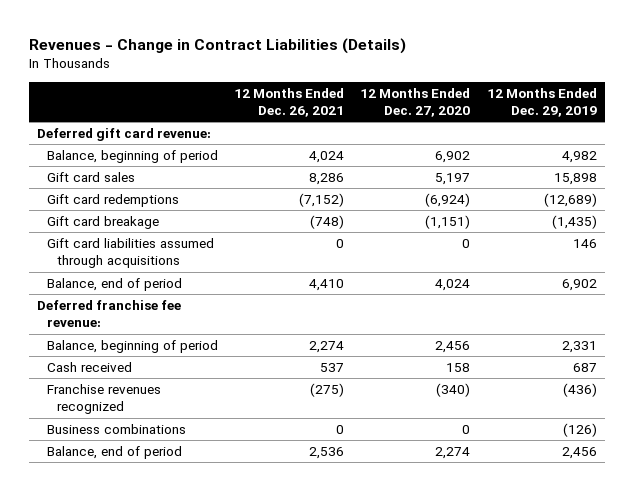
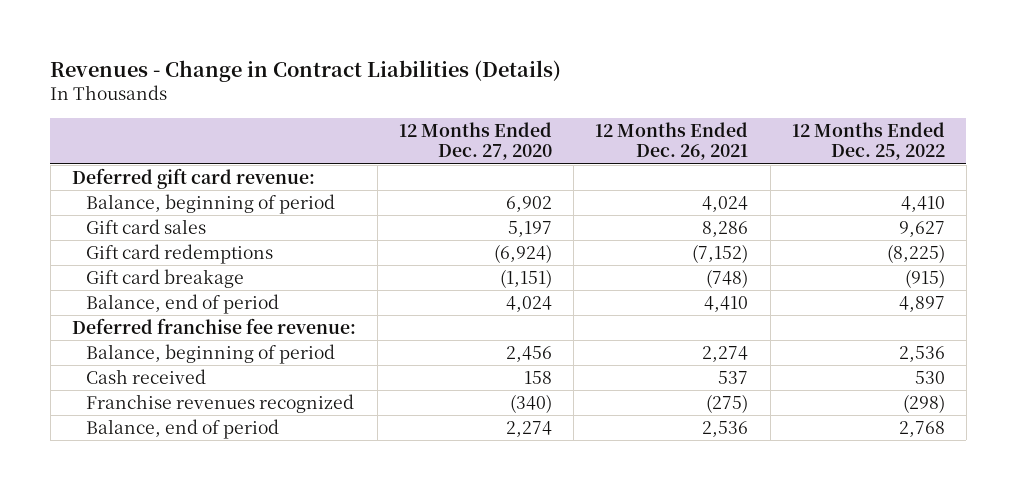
[486,87,597,117] 12 Months Ended Dec. 29, 2019 -> none
none -> [791,121,945,161] 12 Months Ended Dec. 25, 2022
[47,237,215,269] Gift card liabilities assumed through acquisitions -> none
[47,423,187,434] Business combinations -> none

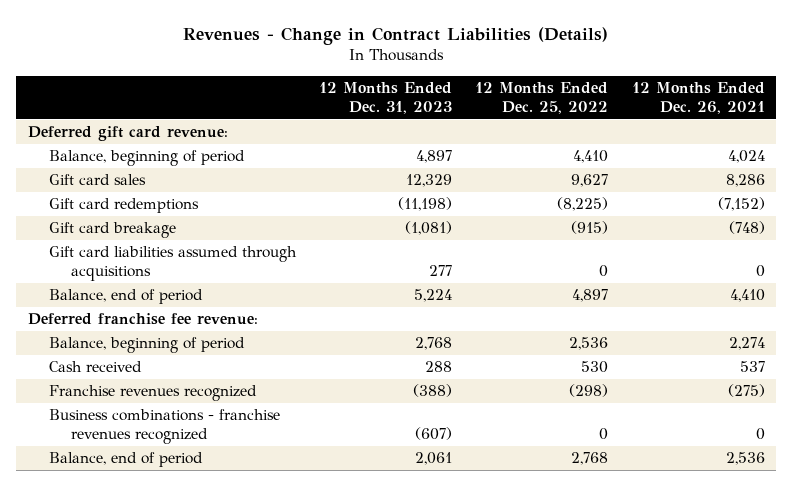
[399,121,553,161] 12 Months Ended Dec. 27, 2020 -> none
none -> [319,81,453,115] 12 Months Ended Dec. 31, 2023
none -> [49,246,298,282] Gift card liabilities assumed through acquisitions
none -> [49,409,281,445] Business combinations - franchise revenues recognized

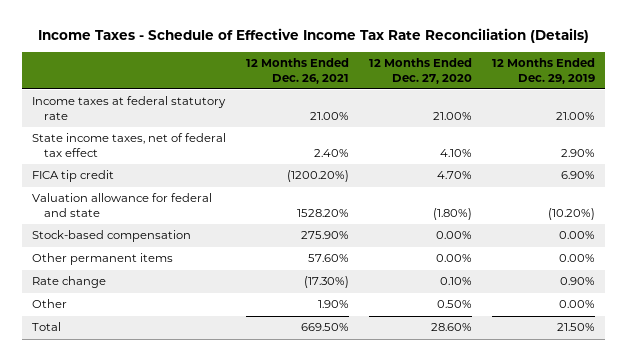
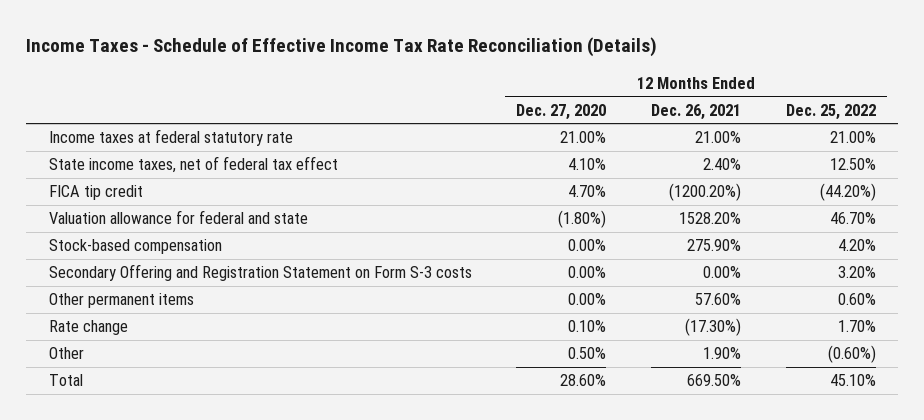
[492,58,596,84] 12 Months Ended Dec. 29, 2019 -> none
none -> [785,103,876,120] Dec. 25, 2022
none -> [48,264,472,282] Secondary Offering and Registration Statement on Form S-3 costs

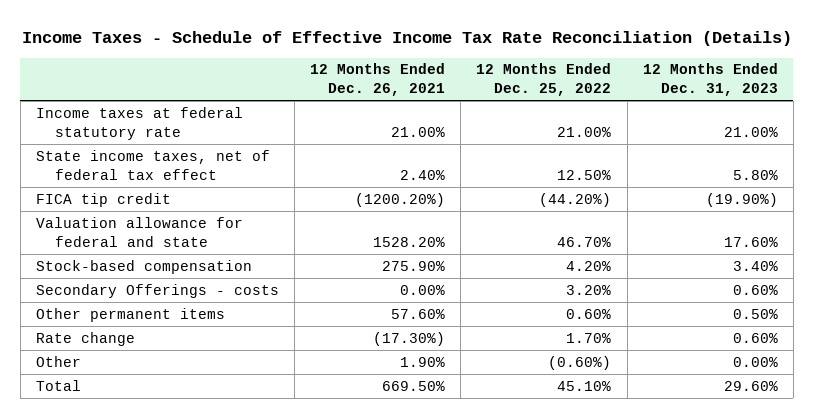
[516,103,607,120] Dec. 27, 2020 -> none
none -> [642,63,778,97] 12 Months Ended Dec. 31, 2023
[48,264,472,282] Secondary Offering and Registration Statement on Form S-3 costs -> [35,283,279,298] Secondary Offerings - costs

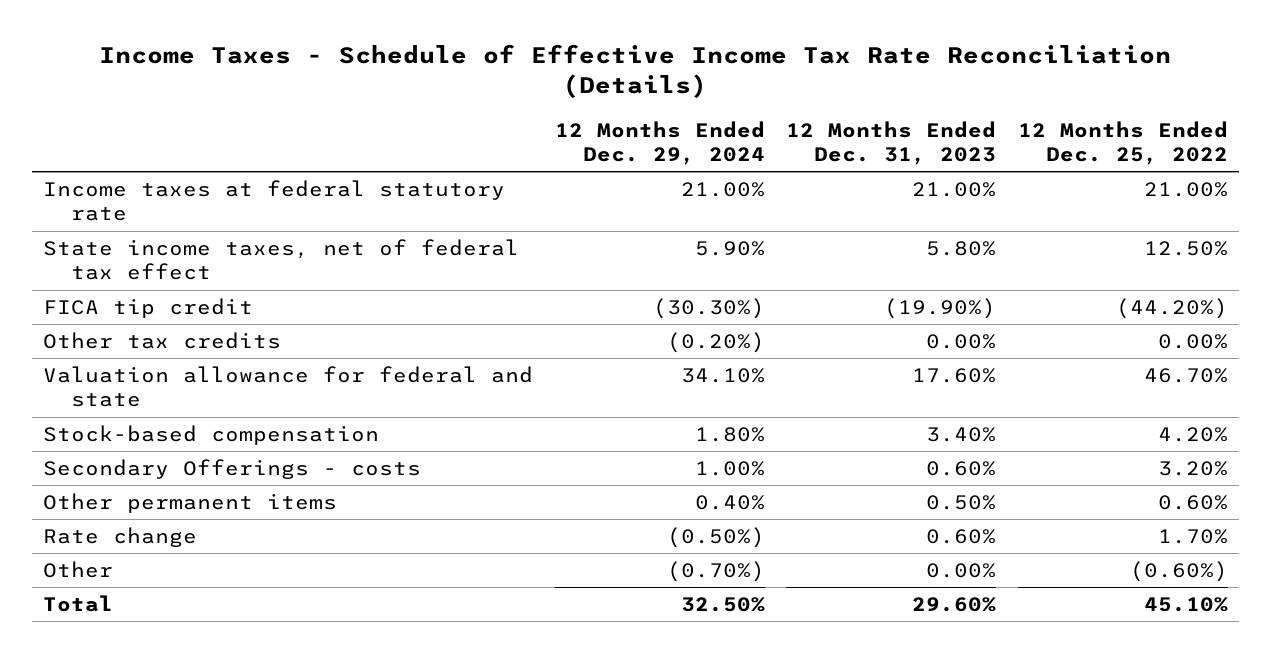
[310,63,446,97] 12 Months Ended Dec. 26, 2021 -> none
none -> [554,120,765,165] 12 Months Ended Dec. 29, 2024
none -> [43,331,282,349] Other tax credits

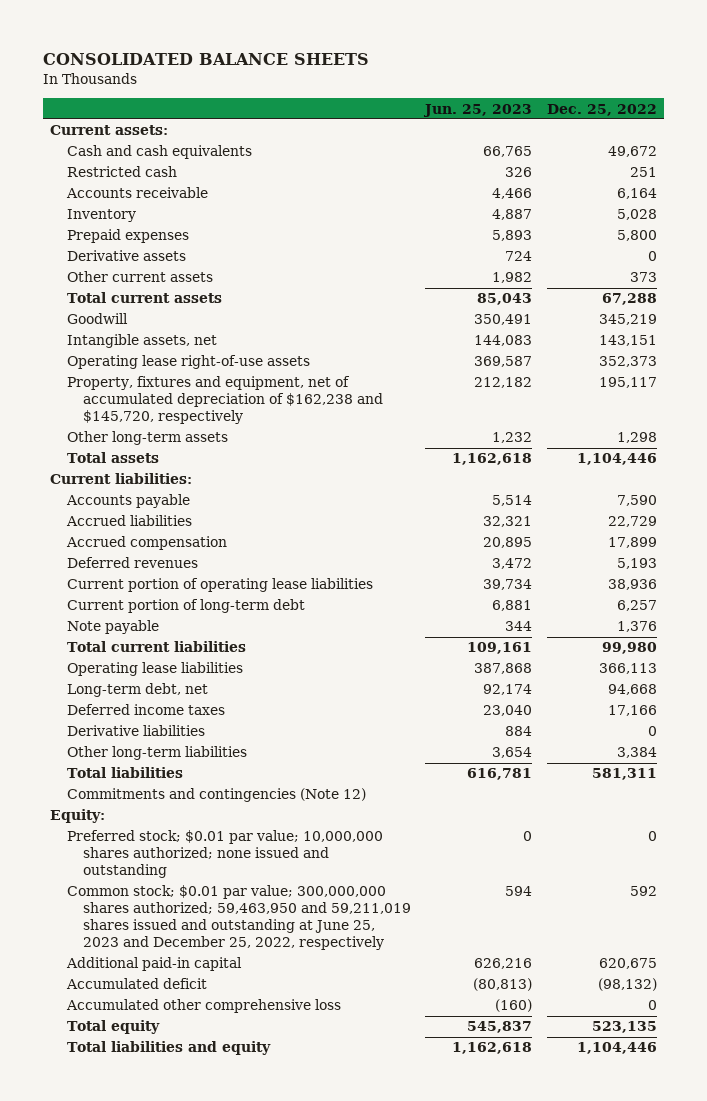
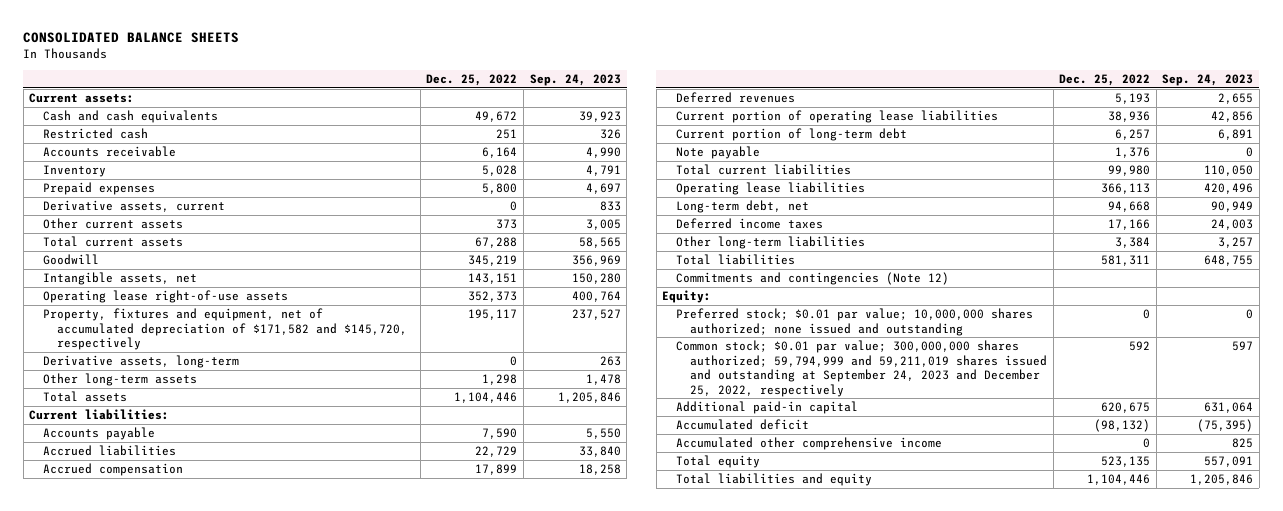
[423,103,533,117] Jun. 25, 2023 -> none
none -> [529,73,621,86] Sep. 24, 2023
[66,250,186,262] Derivative assets -> [43,200,226,213] Derivative assets, current
[66,376,383,425] Property, fixtures and equipment, net of accumulated depreciation of $162,238 and $145,720, respectively -> [43,308,408,351] Property, fixtures and equipment, net of accumulated depreciation of $171,582 and $145,720, respectively
none -> [43,355,240,369] Derivative assets, long-term
[66,725,205,737] Derivative liabilities -> none
[66,885,411,951] Common stock; $0.01 par value; 300,000,000 shares authorized; 59,463,950 and 59,211,019 shares issued and outstanding at June 25, 2023 and December 25, 2022, respectively -> [676,340,1048,397] Common stock; $0.01 par value; 300,000,000 shares authorized; 59,794,999 and 59,211,019 shares issued and outstanding at September 24, 2023 and December 25, 2022, respectively
[65,999,341,1014] Accumulated other comprehensive loss -> [676,437,943,451] Accumulated other comprehensive income

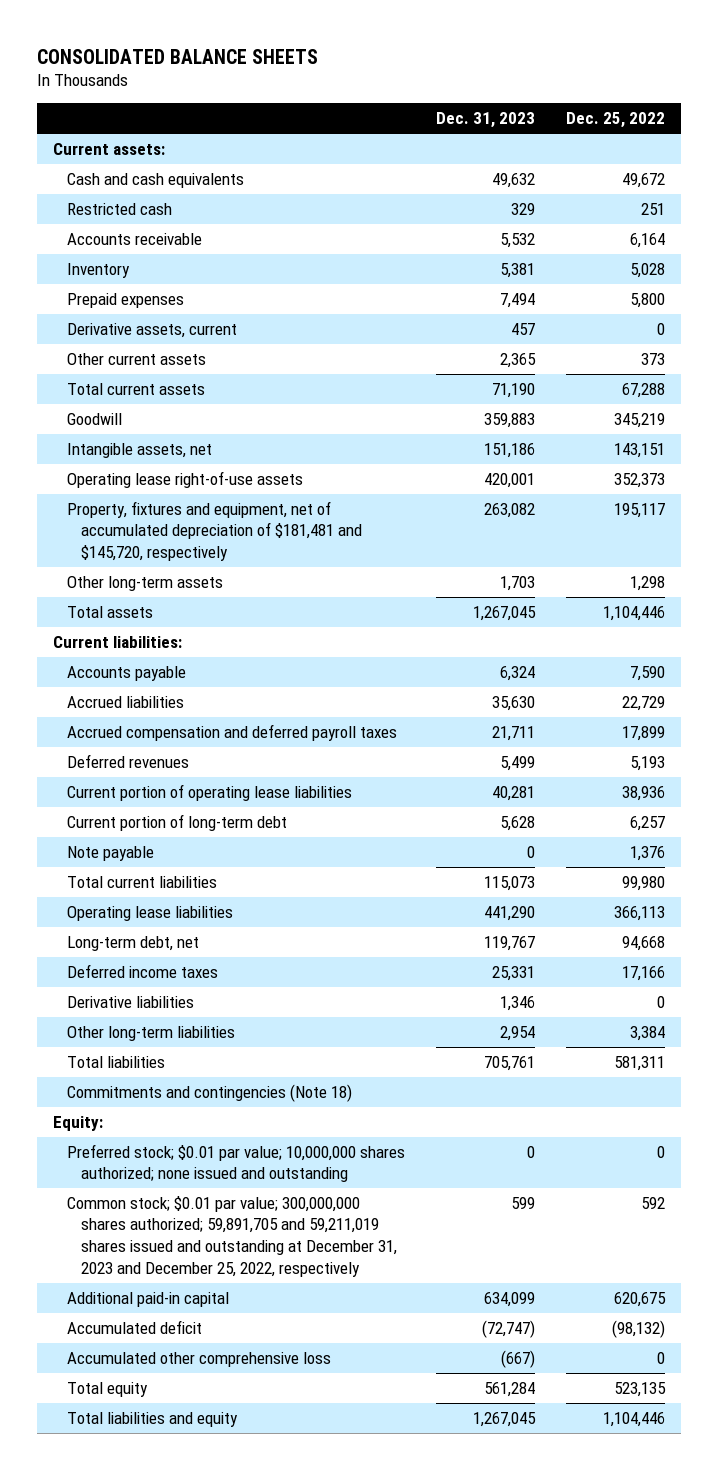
[529,73,621,86] Sep. 24, 2023 -> none
none -> [436,112,536,129] Dec. 31, 2023
[43,355,240,369] Derivative assets, long-term -> none
[43,308,408,351] Property, fixtures and equipment, net of accumulated depreciation of $171,582 and $145,720, respectively -> [67,500,363,562] Property, fixtures and equipment, net of accumulated depreciation of $181,481 and $145,720, respectively
[43,463,184,477] Accrued compensation -> [67,723,398,741] Accrued compensation and deferred payroll taxes
none -> [67,995,195,1008] Derivative liabilities
[676,272,950,286] Commitments and contingencies (Note 12) -> [67,1083,353,1102] Commitments and contingencies (Note 18)
[676,340,1048,397] Common stock; $0.01 par value; 300,000,000 shares authorized; 59,794,999 and 59,211,019 shares issued and outstanding at September 24, 2023 and December 25, 2022, respectively -> [67,1195,398,1277] Common stock; $0.01 par value; 300,000,000 shares authorized; 59,891,705 and 59,211,019 shares issued and outstanding at December 31, 2023 and December 25, 2022, respectively
[676,437,943,451] Accumulated other comprehensive income -> [67,1351,332,1367] Accumulated other comprehensive loss

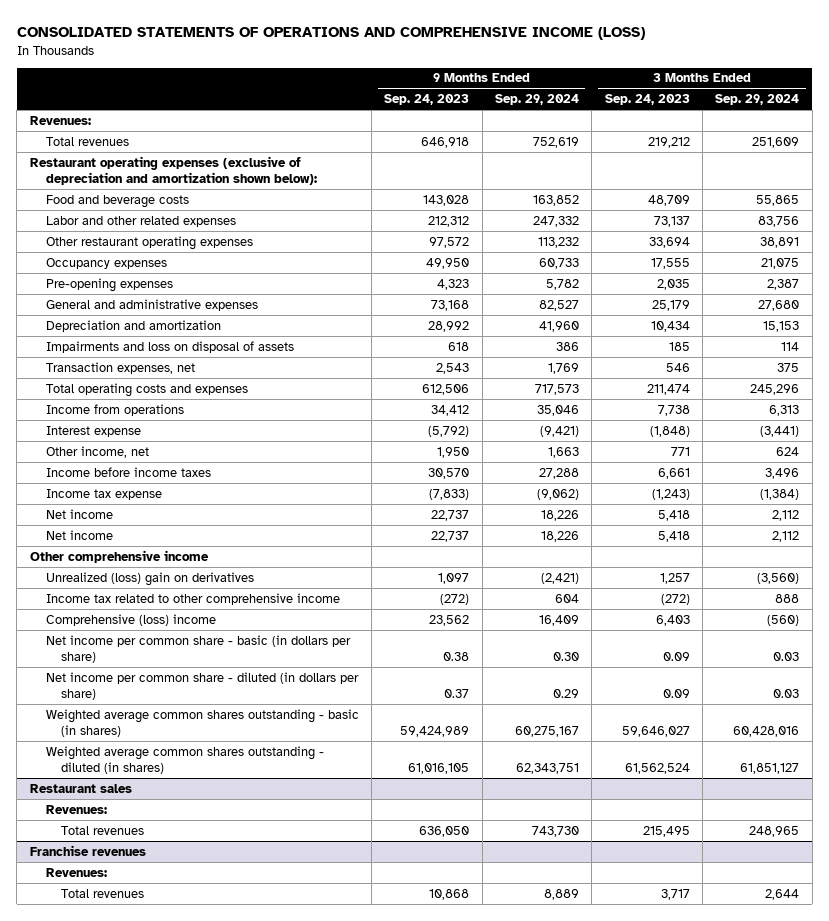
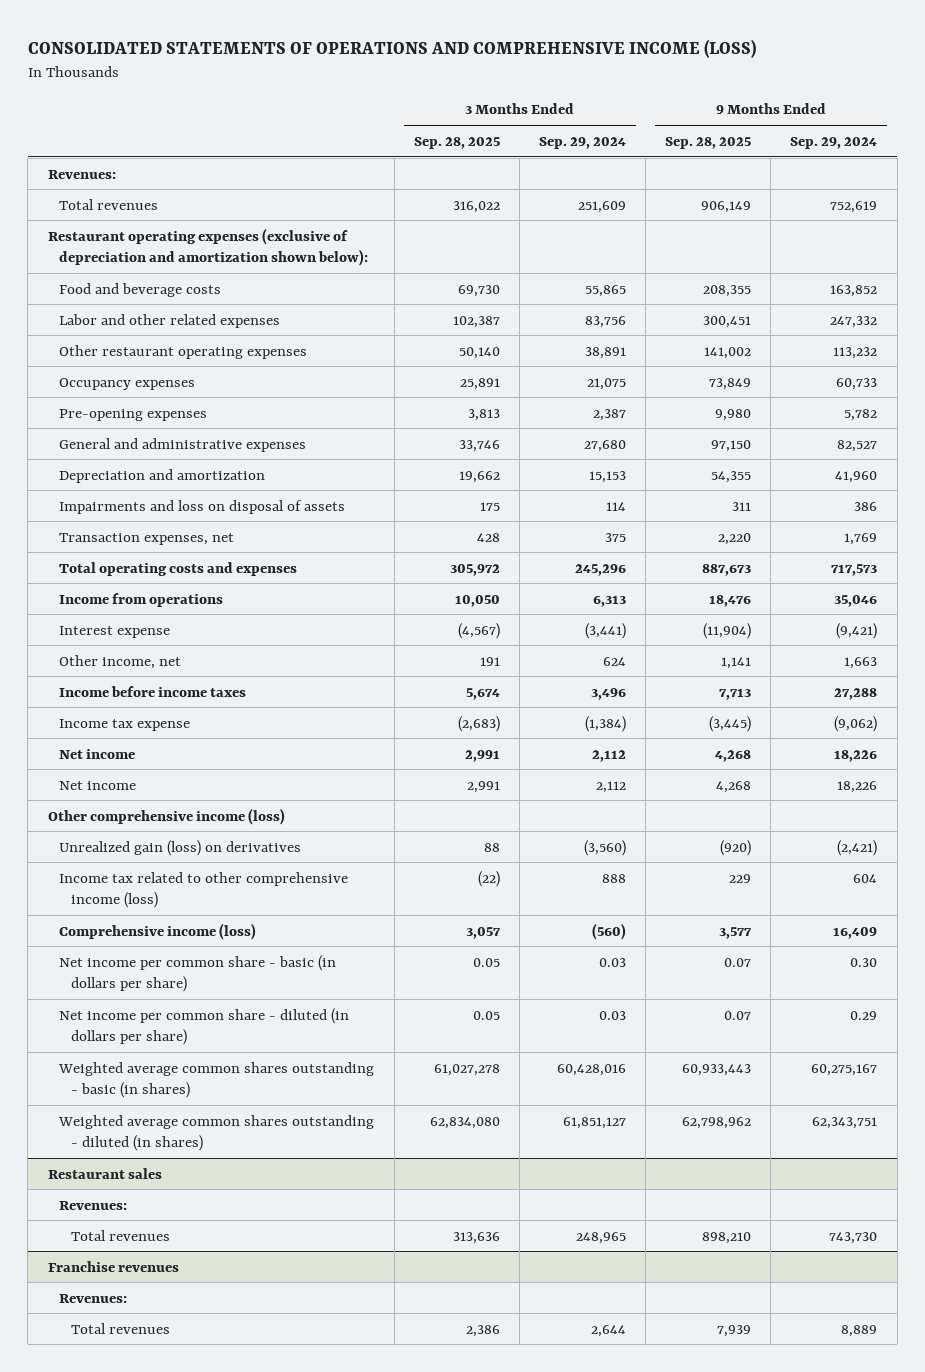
[384,94,470,106] Sep. 24, 2023 -> none
[604,94,690,106] Sep. 24, 2023 -> none
none -> [413,136,500,149] Sep. 28, 2025
none -> [665,136,752,149] Sep. 28, 2025
[29,549,209,563] Other comprehensive income -> [47,807,285,825] Other comprehensive income (loss)
[45,571,254,586] Unrealized (loss) gain on derivatives -> [59,839,302,856] Unrealized gain (loss) on derivatives
[45,592,340,605] Income tax related to other comprehensive income -> [59,871,349,909] Income tax related to other comprehensive income (loss)
[45,613,216,626] Comprehensive (loss) income -> [59,922,257,940] Comprehensive income (loss)

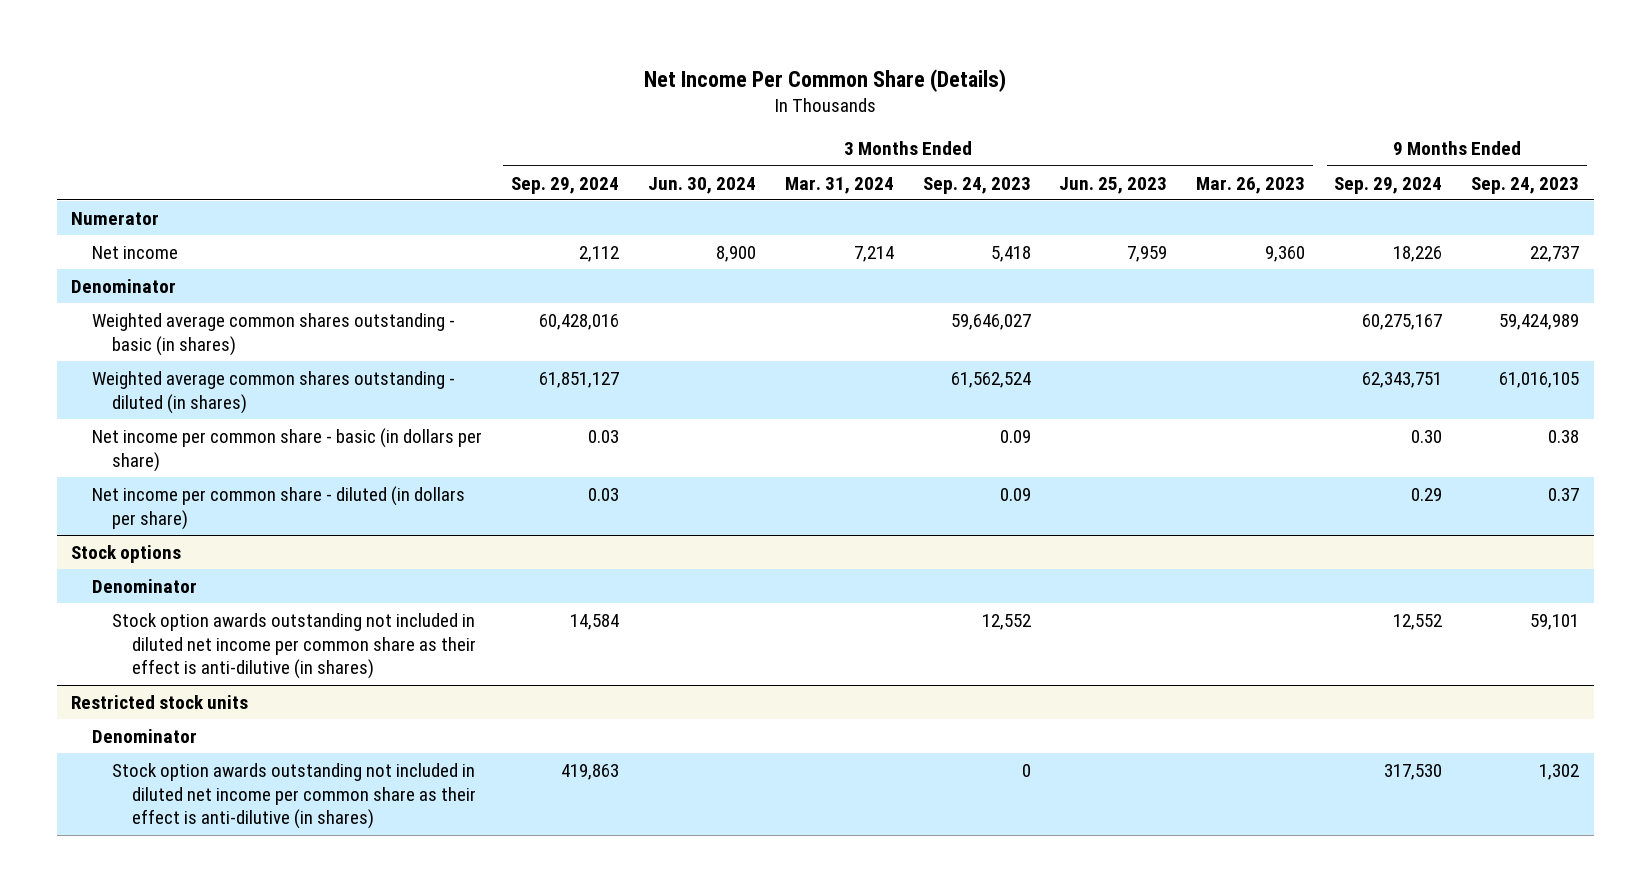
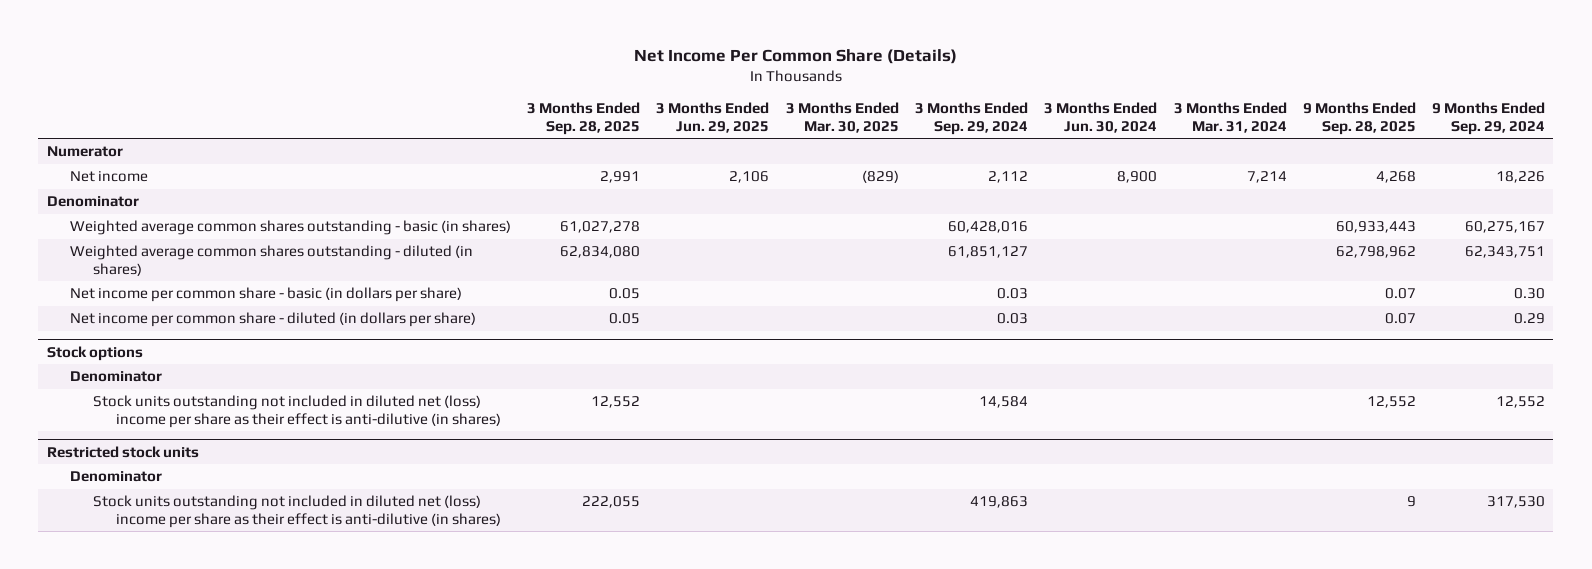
[922,176,1031,194] Sep. 24, 2023 -> none
[1059,176,1168,194] Jun. 25, 2023 -> none
[1196,176,1306,194] Mar. 26, 2023 -> none
[1471,176,1580,194] Sep. 24, 2023 -> none
none -> [527,102,641,135] 3 Months Ended Sep. 28, 2025
none -> [656,102,770,133] 3 Months Ended Jun. 29, 2025
none -> [785,102,899,133] 3 Months Ended Mar. 30, 2025
none -> [1302,102,1416,135] 9 Months Ended Sep. 28, 2025
[111,612,476,680] Stock option awards outstanding not included in diluted net income per common share as their effect is anti-dilutive (in shares) -> [93,395,502,428] Stock units outstanding not included in diluted net (loss) income per share as their effect is anti-dilutive (in shares)
[111,762,476,830] Stock option awards outstanding not included in diluted net income per common share as their effect is anti-dilutive (in shares) -> [93,495,502,528] Stock units outstanding not included in diluted net (loss) income per share as their effect is anti-dilutive (in shares)

